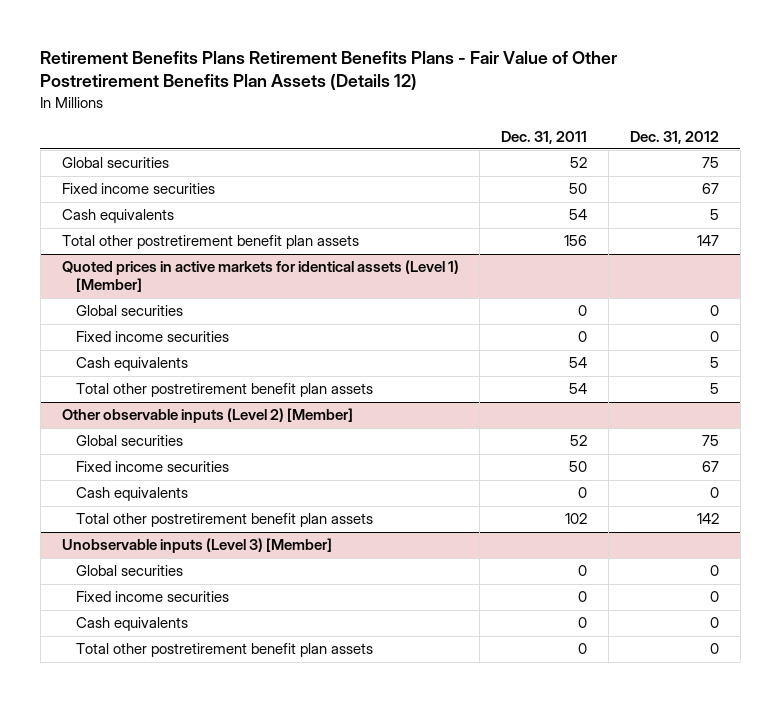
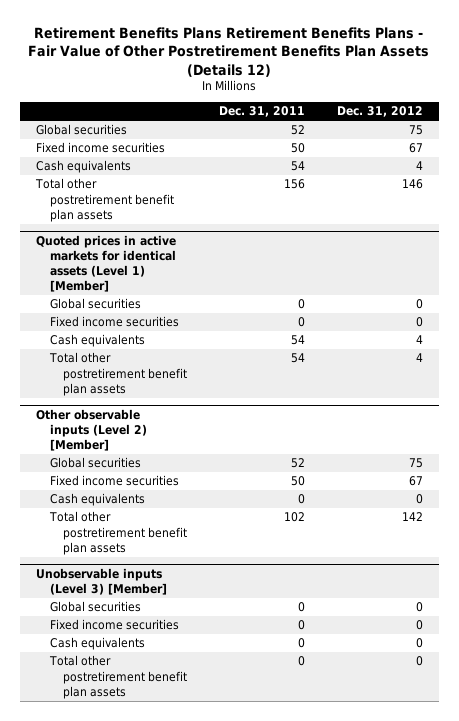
[709,209,719,221] 5 -> [415,161,423,171] 4
[696,235,719,247] 147 -> [401,179,423,190] 146
[709,357,719,369] 5 -> [415,335,423,345] 4
[709,383,719,395] 5 -> [415,353,423,363] 4

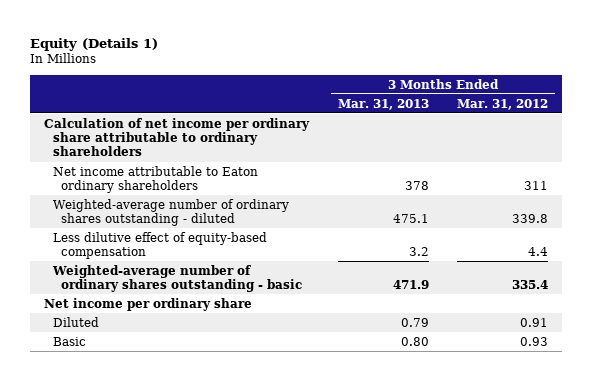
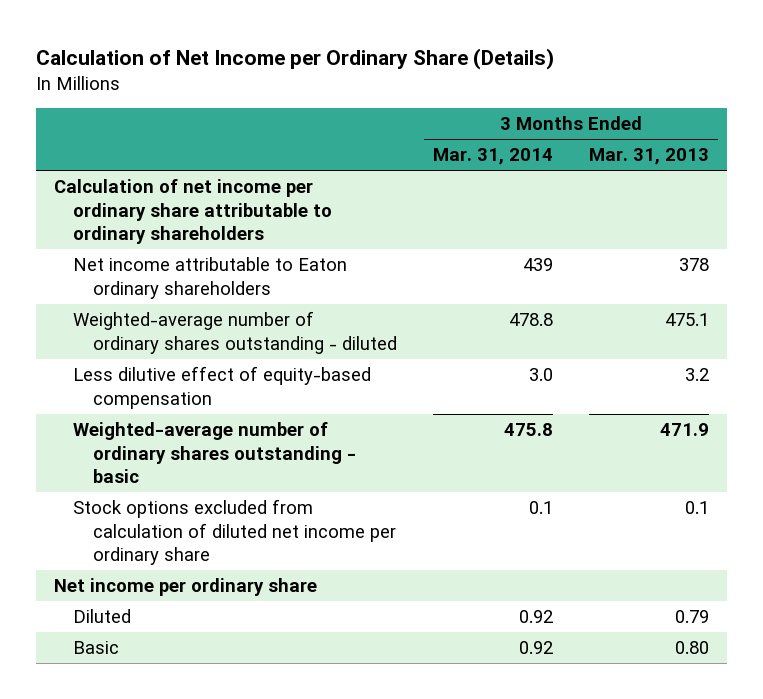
[30,37,159,51] Equity (Details 1) -> [36,47,555,70] Calculation of Net Income per Ordinary Share (Details)
[456,98,548,110] Mar. 31, 2012 -> none
none -> [432,148,553,166] Mar. 31, 2014
none -> [73,499,396,566] Stock options excluded from calculation of diluted net income per ordinary share

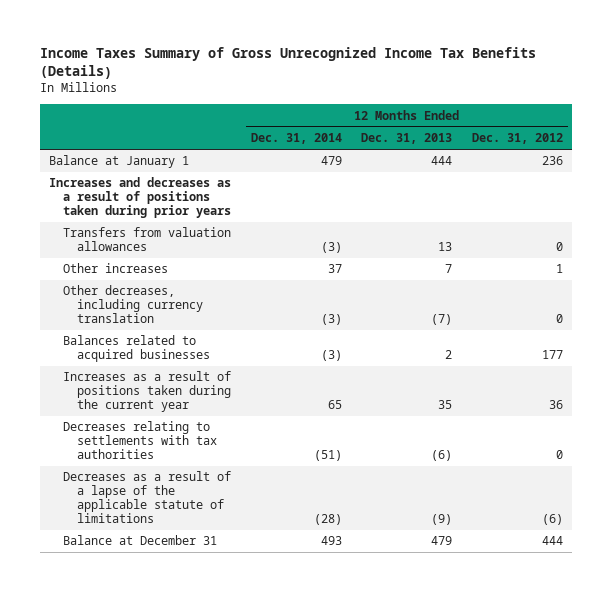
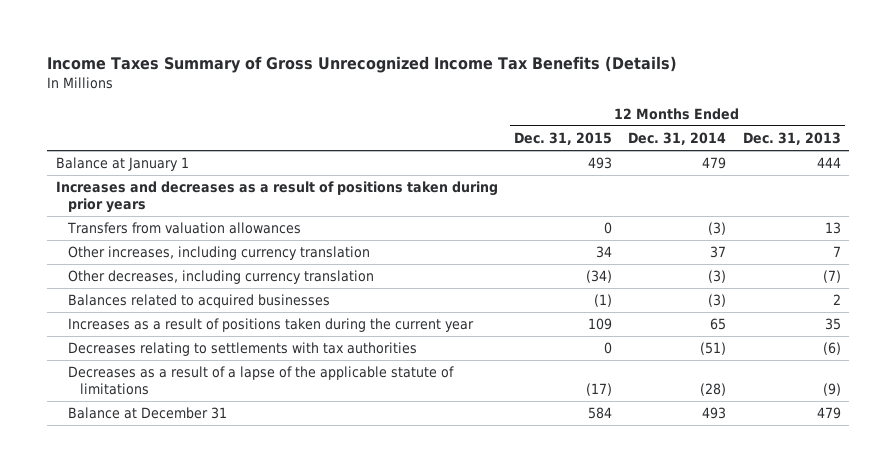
[471,133,563,145] Dec. 31, 2012 -> none
none -> [513,132,612,146] Dec. 31, 2015
[63,263,169,274] Other increases -> [67,246,370,261] Other increases, including currency translation

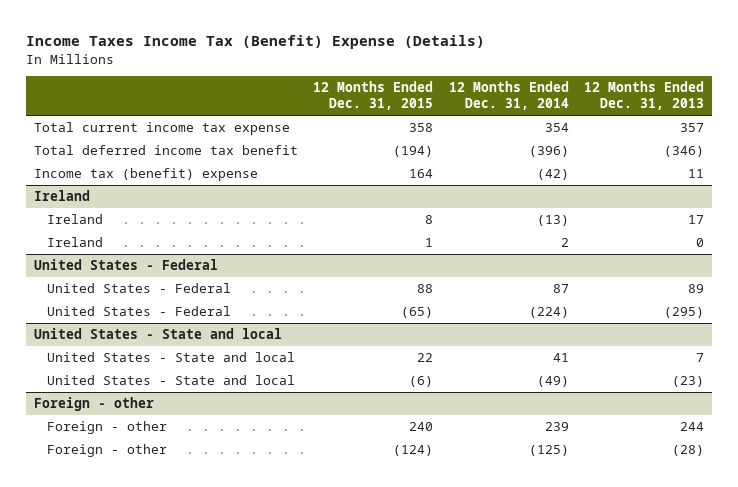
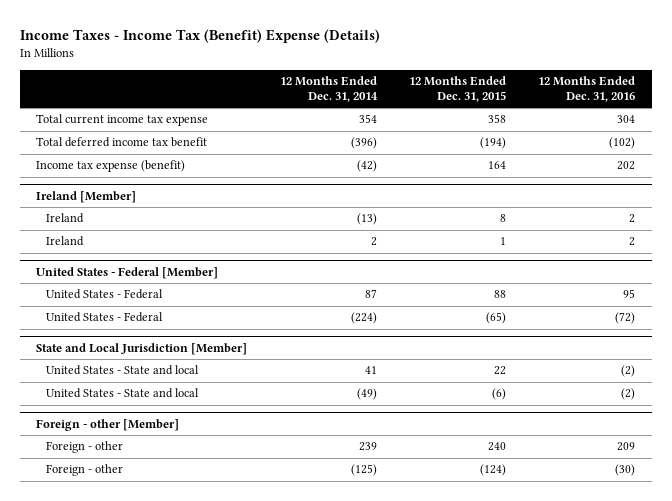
[26,35,486,50] Income Taxes Income Tax (Benefit) Expense (Details) -> [19,28,380,43] Income Taxes - Income Tax (Benefit) Expense (Details)
[583,81,704,111] 12 Months Ended Dec. 31, 2013 -> none
none -> [538,75,636,103] 12 Months Ended Dec. 31, 2016
[34,168,259,182] Income tax (benefit) expense -> [36,160,186,173] Income tax expense (benefit)
[34,190,91,202] Ireland -> [36,191,137,204] Ireland [Member]
[34,259,219,271] United States - Federal -> [36,267,219,280] United States - Federal [Member]
[34,328,283,340] United States - State and local -> [36,343,248,356] State and Local Jurisdiction [Member]
[34,397,155,412] Foreign - other -> [36,419,180,432] Foreign - other [Member]

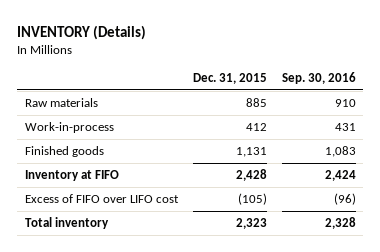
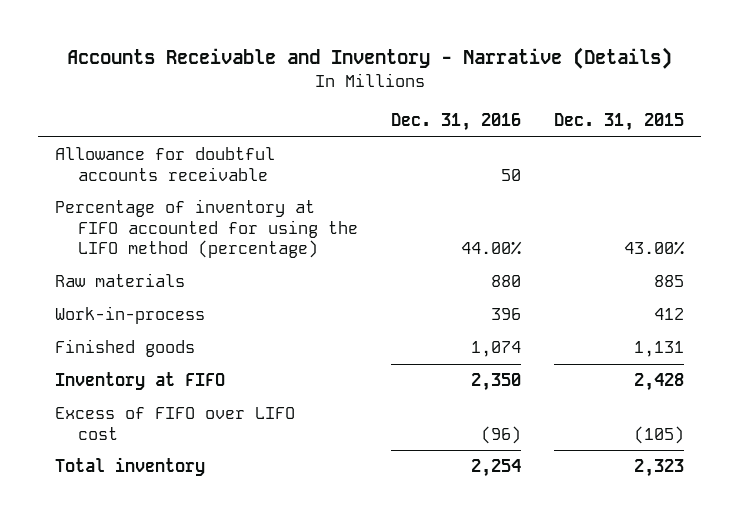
[16,24,146,40] INVENTORY (Details) -> [66,47,672,70] Accounts Receivable and Inventory - Narrative (Details)
[281,72,356,85] Sep. 30, 2016 -> none
none -> [391,113,522,132] Dec. 31, 2016
none -> [54,147,275,181] Allowance for doubtful accounts receivable
none -> [54,199,359,259] Percentage of inventory at FIFO accounted for using the LIFO method (percentage)

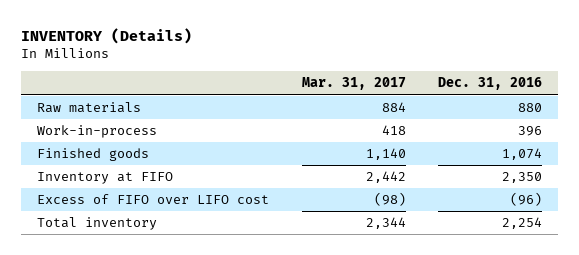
[66,47,672,70] Accounts Receivable and Inventory - Narrative (Details) -> [21,28,193,45] INVENTORY (Details)
[554,113,685,132] Dec. 31, 2015 -> none
none -> [301,77,406,91] Mar. 31, 2017
[54,147,275,181] Allowance for doubtful accounts receivable -> none
[54,199,359,259] Percentage of inventory at FIFO accounted for using the LIFO method (percentage) -> none

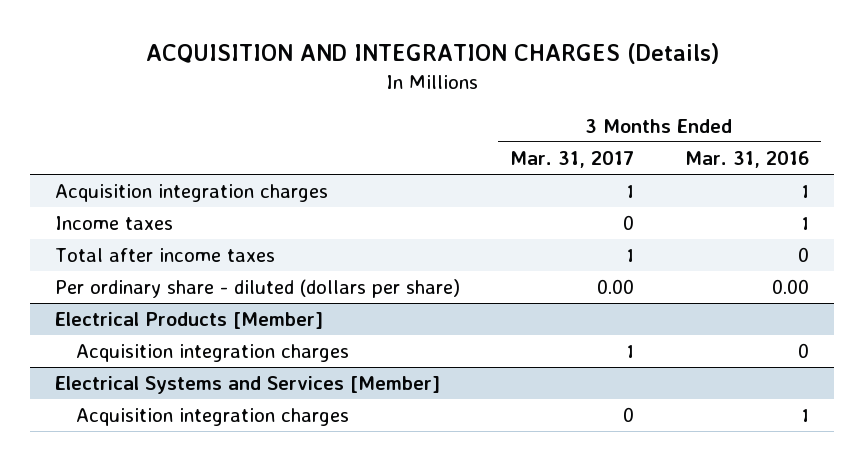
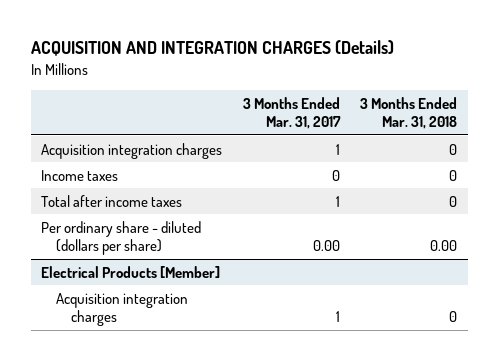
[684,150,809,168] Mar. 31, 2016 -> none
none -> [360,96,458,130] 3 Months Ended Mar. 31, 2018
[54,376,440,395] Electrical Systems and Services [Member] -> none
[76,408,350,427] Acquisition integration charges -> none

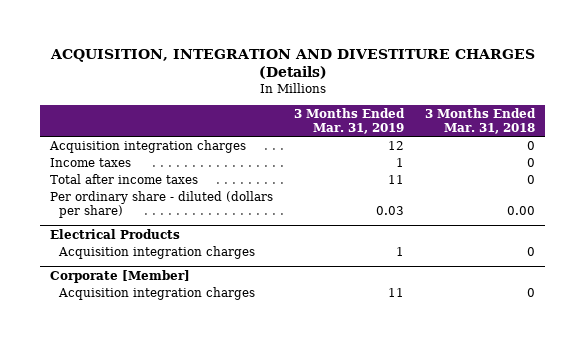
[30,40,394,57] ACQUISITION AND INTEGRATION CHARGES (Details) -> [49,48,535,80] ACQUISITION, INTEGRATION AND DIVESTITURE CHARGES (Details)
[242,96,341,130] 3 Months Ended Mar. 31, 2017 -> none
none -> [294,108,406,135] 3 Months Ended Mar. 31, 2019
[40,265,220,278] Electrical Products [Member] -> [50,228,181,239] Electrical Products
none -> [50,269,191,283] Corporate [Member]
none -> [58,286,256,300] Acquisition integration charges

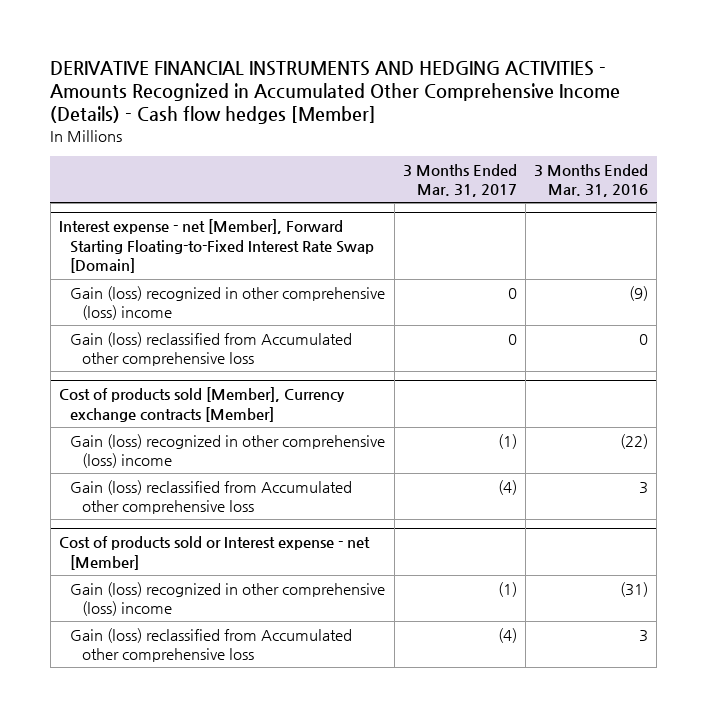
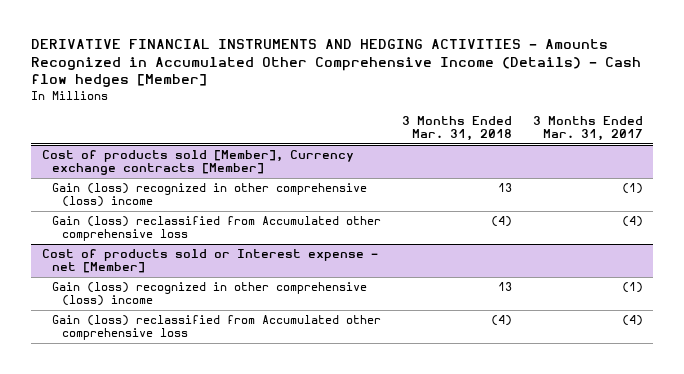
[534,163,649,198] 3 Months Ended Mar. 31, 2016 -> none
none -> [401,115,512,142] 3 Months Ended Mar. 31, 2018
[58,219,375,274] Interest expense - net [Member], Forward Starting Floating-to-Fixed Interest Rate Swap [Domain] -> none
[70,285,386,321] Gain (loss) recognized in other comprehensive (loss) income -> none
[70,331,353,367] Gain (loss) reclassified from Accumulated other comprehensive loss -> none

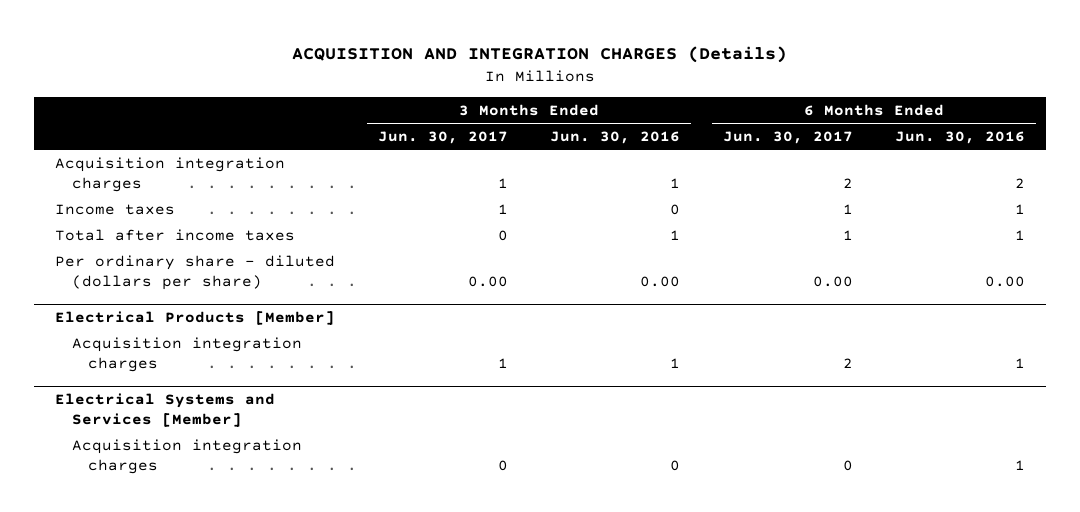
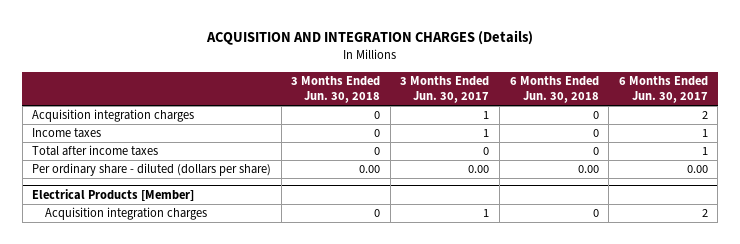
[550,131,681,145] Jun. 30, 2016 -> none
[895,131,1026,145] Jun. 30, 2016 -> none
none -> [291,76,381,104] 3 Months Ended Jun. 30, 2018
none -> [509,76,599,104] 6 Months Ended Jun. 30, 2018
[55,392,276,427] Electrical Systems and Services [Member] -> none
[71,438,302,474] Acquisition integration charges -> none

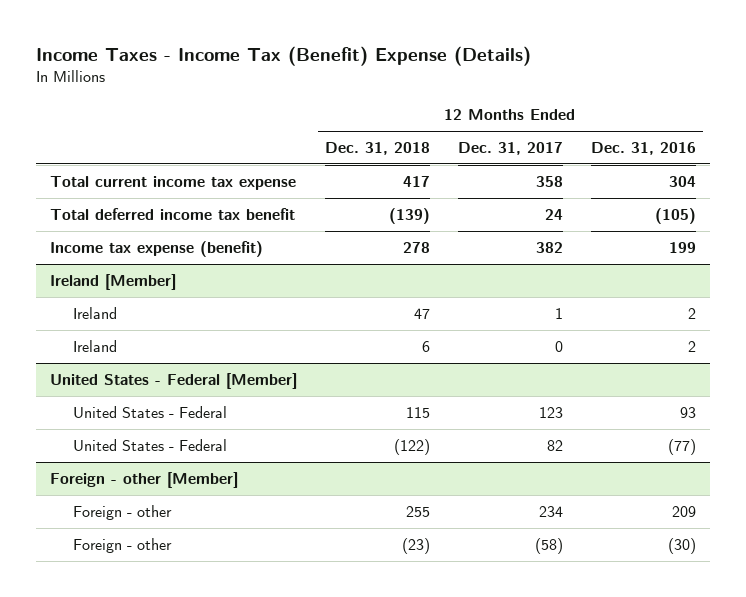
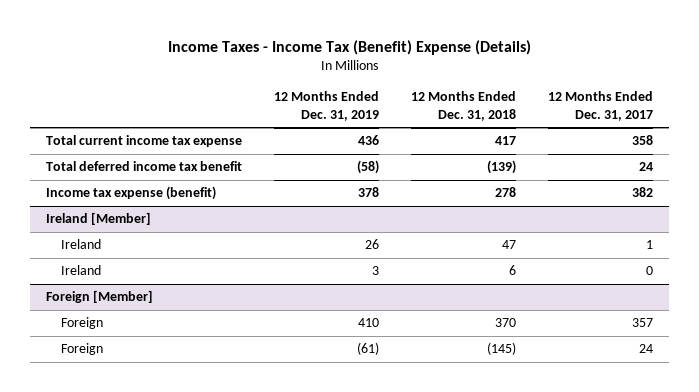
[590,142,696,156] Dec. 31, 2016 -> none
none -> [274,91,380,121] 12 Months Ended Dec. 31, 2019
[49,372,297,389] United States - Federal [Member] -> none
[72,405,227,418] United States - Federal -> none
[72,438,227,451] United States - Federal -> none
[49,471,238,488] Foreign - other [Member] -> [46,290,154,304] Foreign [Member]
[72,504,172,520] Foreign - other -> [60,317,103,330] Foreign
[405,505,430,517] 255 -> [495,318,517,328] 370
[538,505,563,517] 234 -> [631,318,653,328] 357
[72,537,172,553] Foreign - other -> [60,343,103,356] Foreign
[401,537,430,554] (23) -> [487,342,517,356] (145)
[534,537,563,554] (58) -> [638,344,653,354] 24

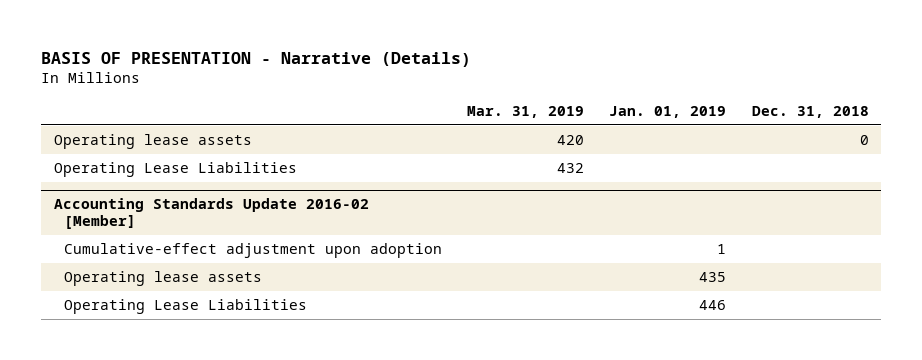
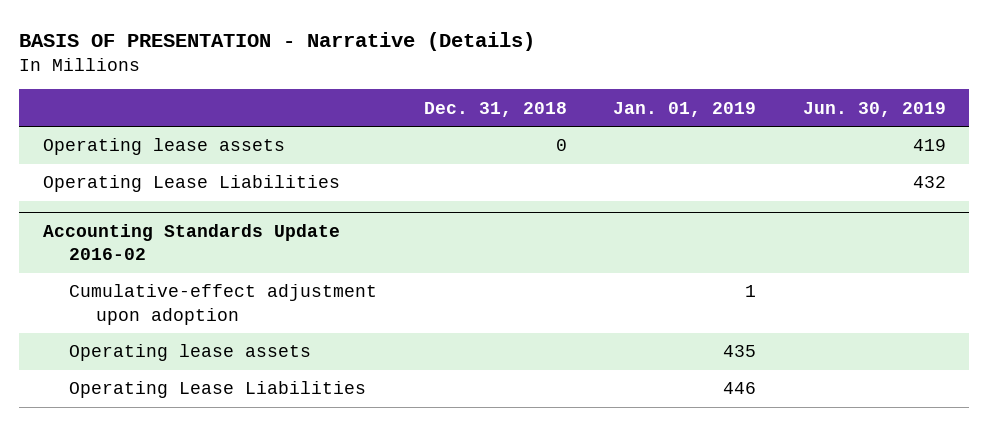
[467,106,585,119] Mar. 31, 2019 -> none
none -> [803,101,947,117] Jun. 30, 2019
[53,198,369,229] Accounting Standards Update 2016-02 [Member] -> [42,223,340,261] Accounting Standards Update 2016-02

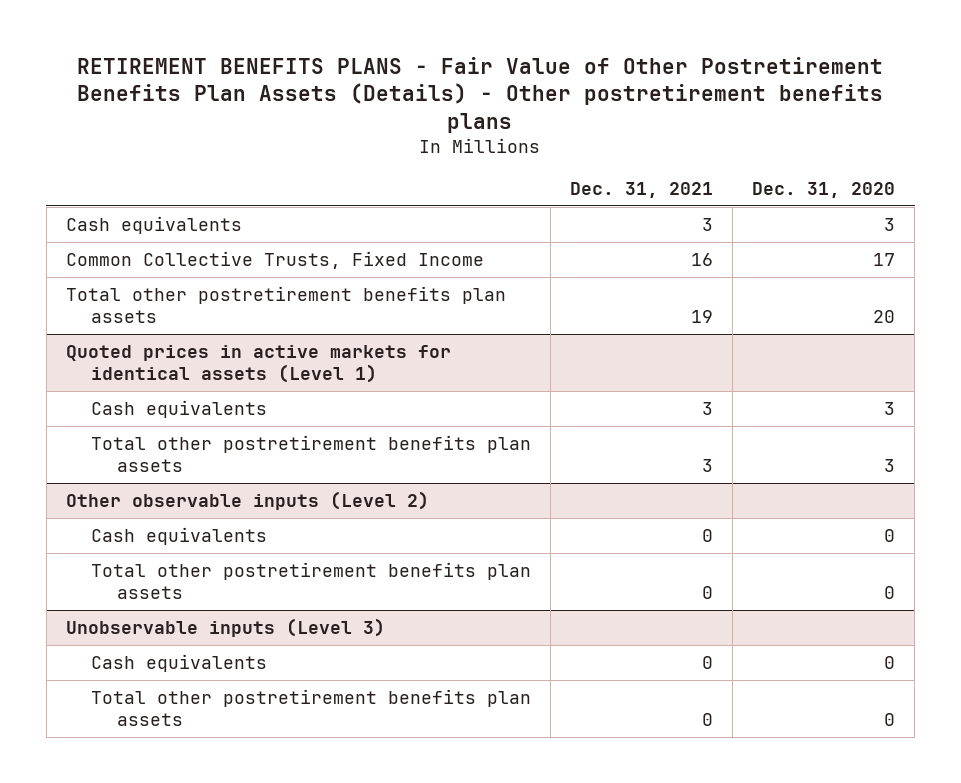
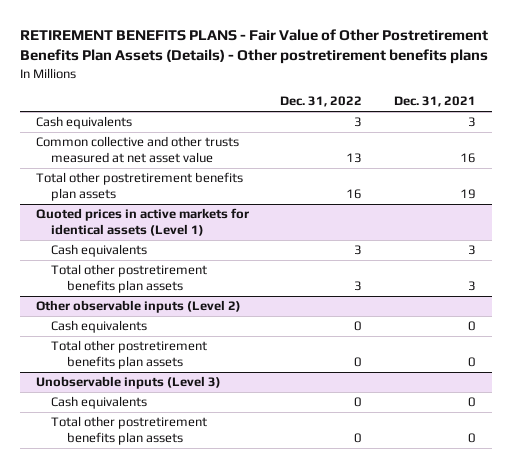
[752,182,896,199] Dec. 31, 2020 -> none
none -> [280,96,363,108] Dec. 31, 2022
[65,250,484,269] Common Collective Trusts, Fixed Income -> [35,136,239,163] Common collective and other trusts measured at net asset value

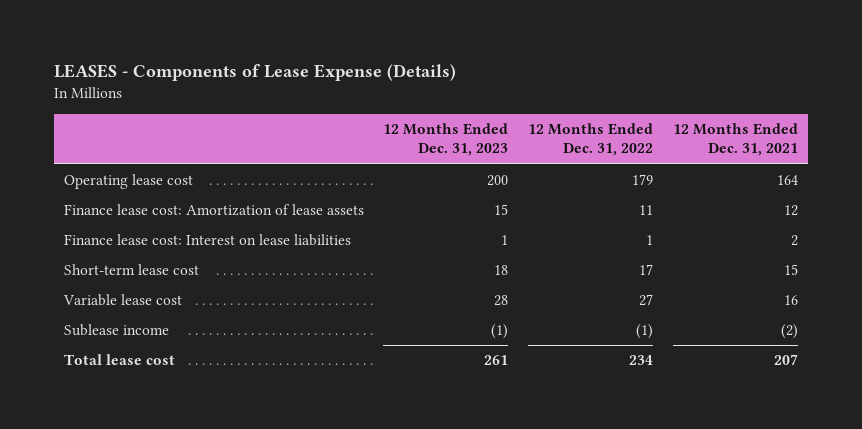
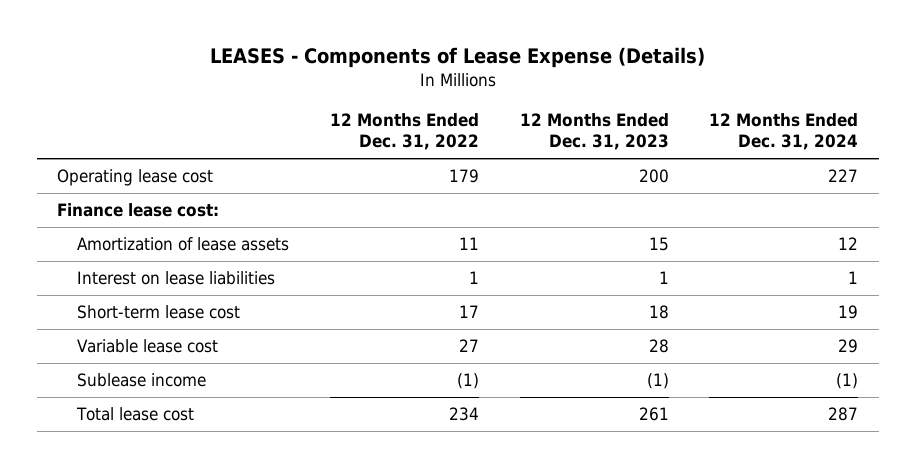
[673,123,799,157] 12 Months Ended Dec. 31, 2021 -> none
none -> [709,112,859,151] 12 Months Ended Dec. 31, 2024
none -> [56,203,219,218] Finance lease cost:
[63,204,364,217] Finance lease cost: Amortization of lease assets -> [77,237,290,252] Amortization of lease assets
[63,234,351,247] Finance lease cost: Interest on lease liabilities -> [77,271,276,286] Interest on lease liabilities

